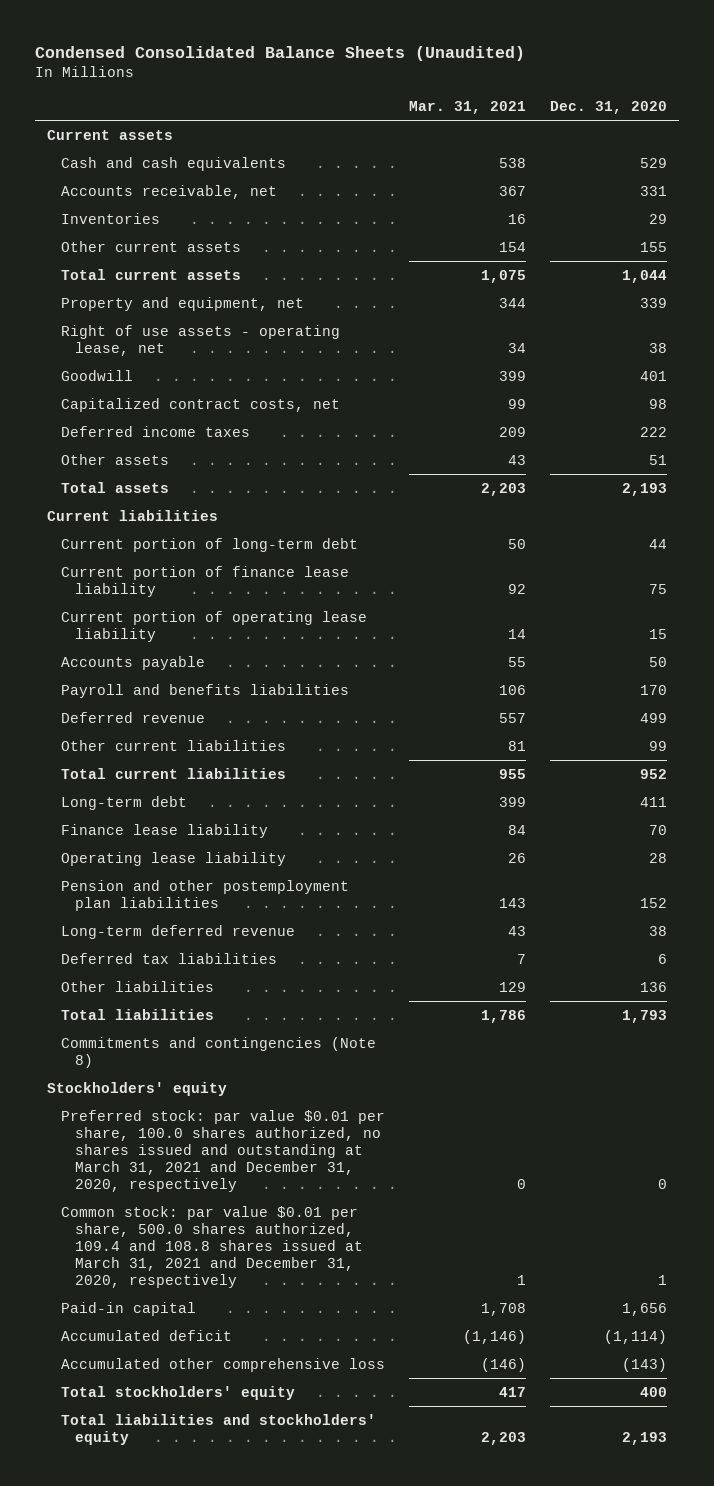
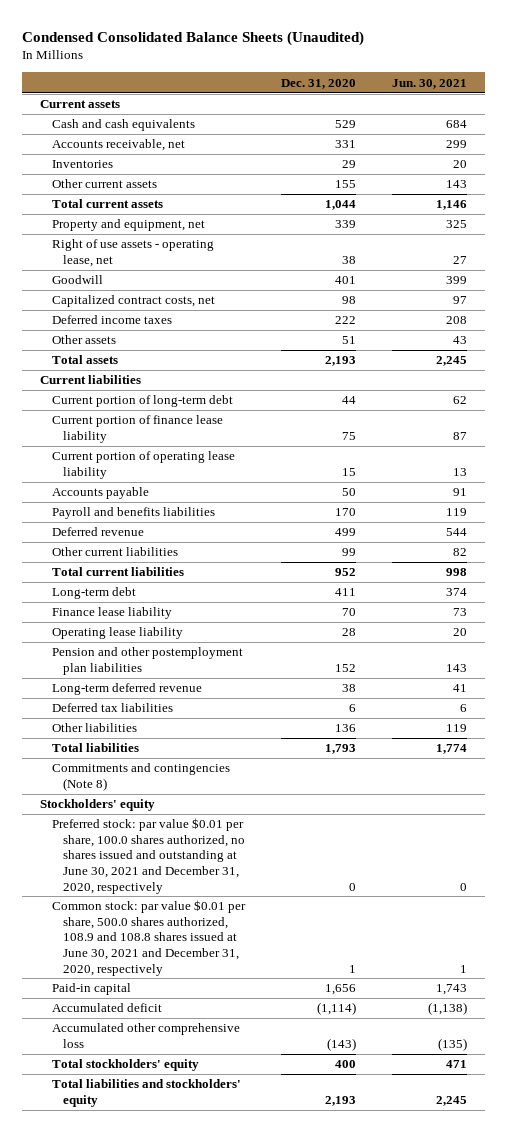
[408,100,526,114] Mar. 31, 2021 -> none
none -> [392,78,468,89] Jun. 30, 2021
[61,1109,386,1193] Preferred stock: par value $0.01 per share, 100.0 shares authorized, no shares issued and outstanding at March 31, 2021 and December 31, 2020, respectively -> [51,818,246,894] Preferred stock: par value $0.01 per share, 100.0 shares authorized, no shares issued and outstanding at June 30, 2021 and December 31, 2020, respectively
[61,1205,363,1289] Common stock: par value $0.01 per share, 500.0 shares authorized, 109.4 and 108.8 shares issued at March 31, 2021 and December 31, 2020, respectively -> [51,900,246,976] Common stock: par value $0.01 per share, 500.0 shares authorized, 108.9 and 108.8 shares issued at June 30, 2021 and December 31, 2020, respectively

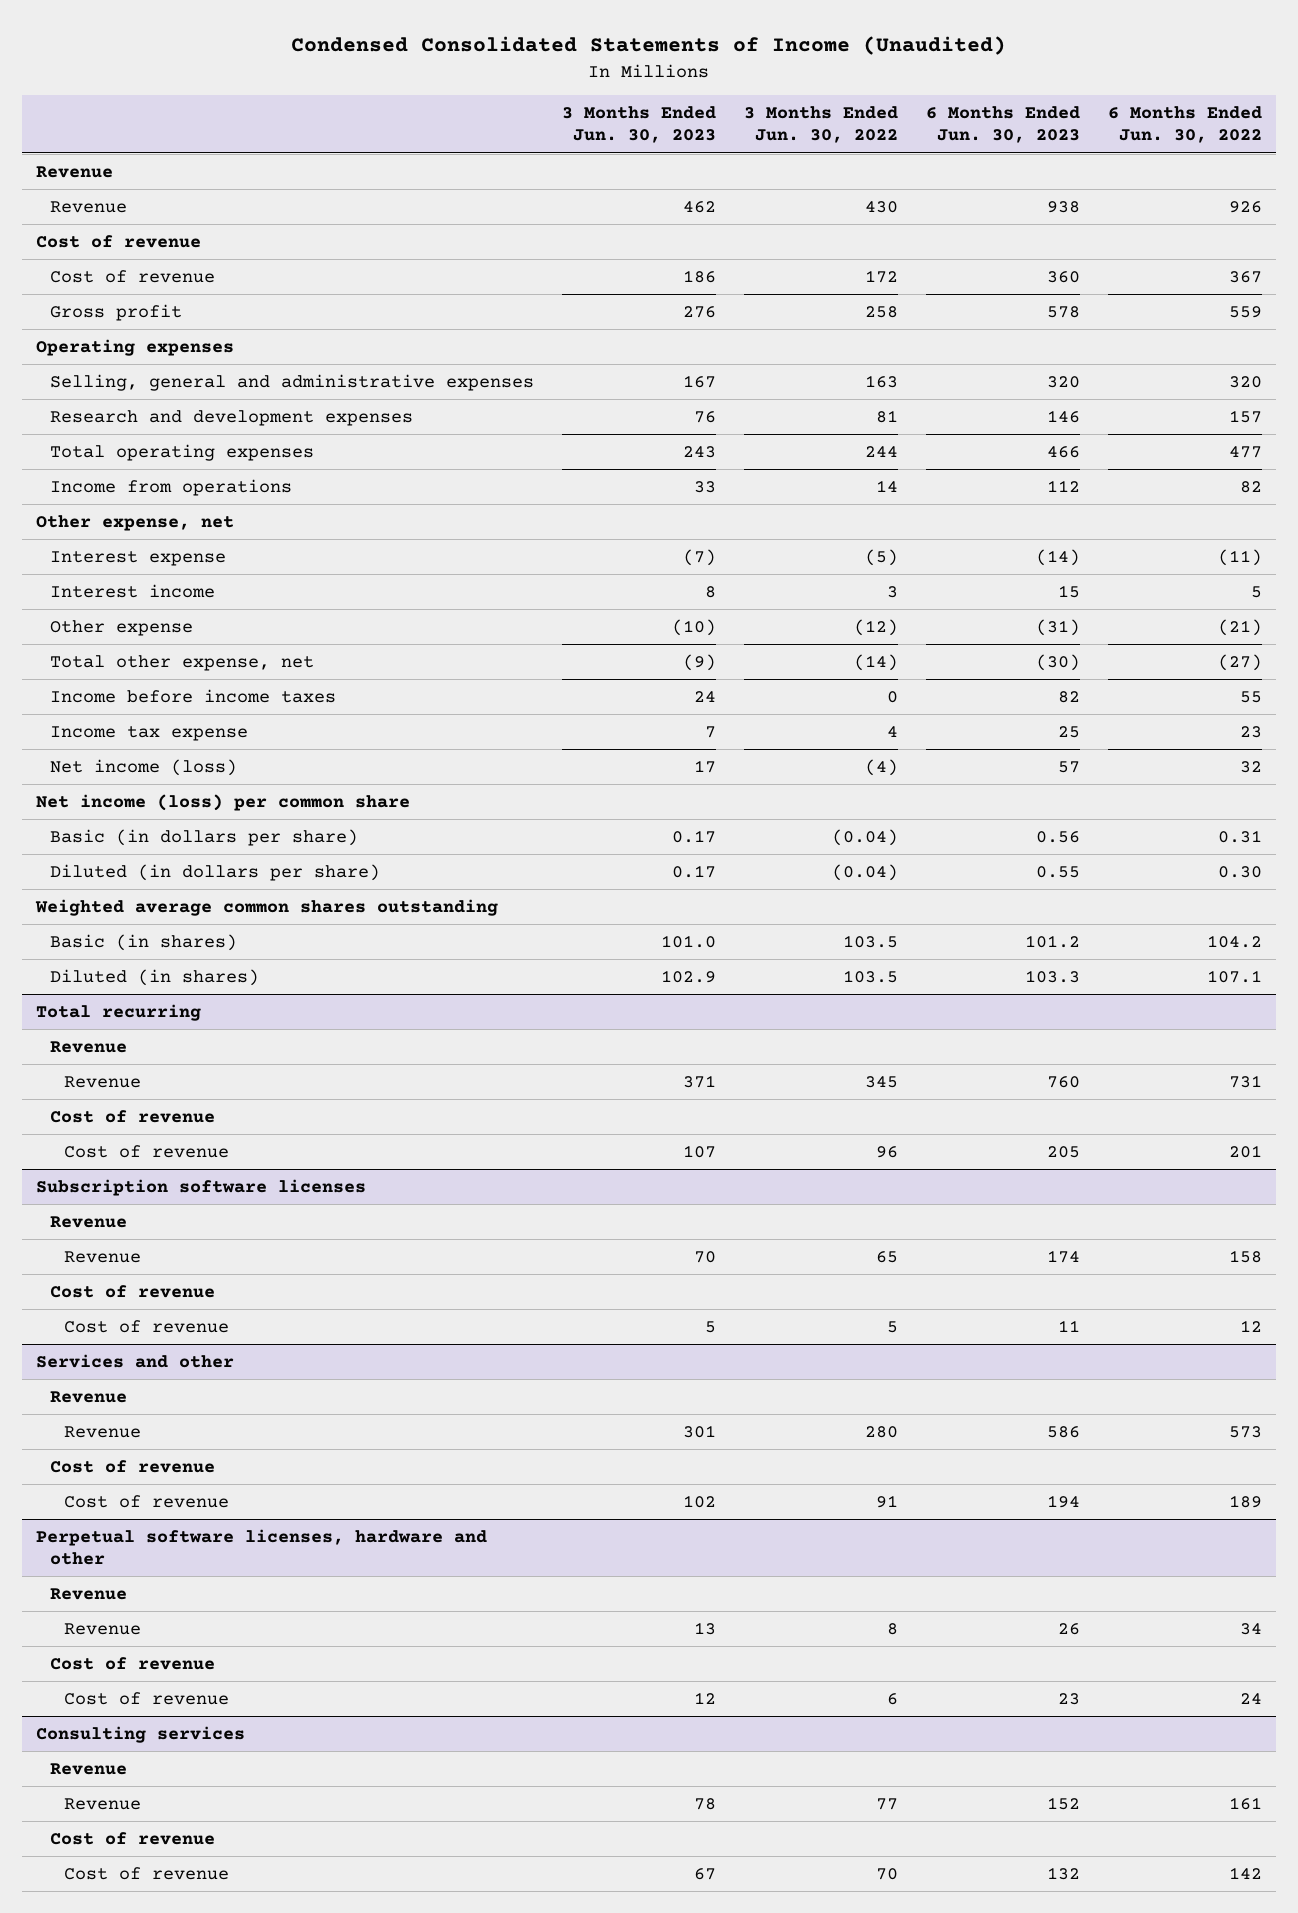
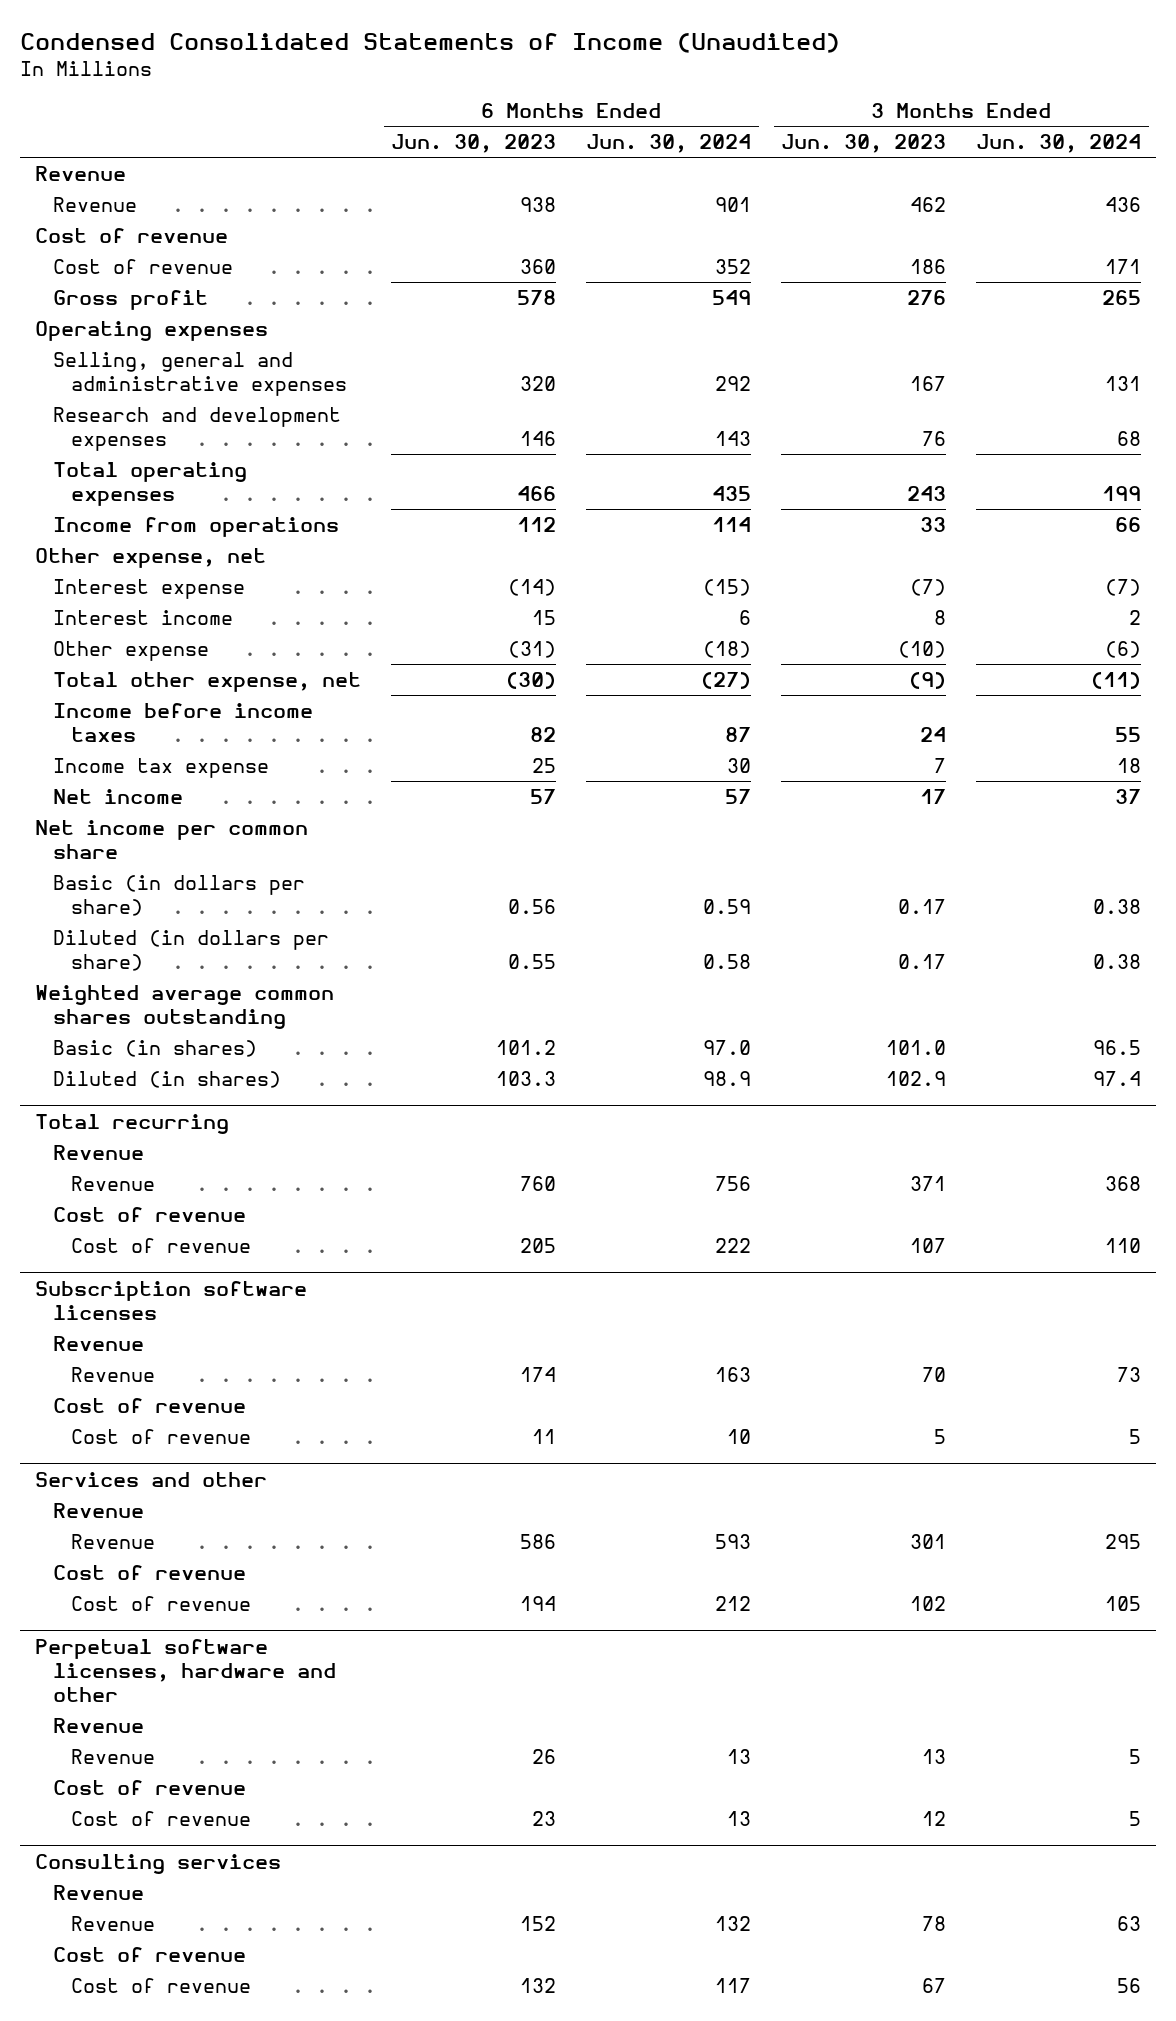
[743,106,898,144] 3 Months Ended Jun. 30, 2022 -> none
[1107,106,1262,144] 6 Months Ended Jun. 30, 2022 -> none
none -> [586,134,752,154] Jun. 30, 2024
none -> [976,134,1142,154] Jun. 30, 2024
[49,759,237,777] Net income (loss) -> [52,788,183,804] Net income
[36,794,411,812] Net income (loss) per common share -> [34,819,308,859] Net income per common share

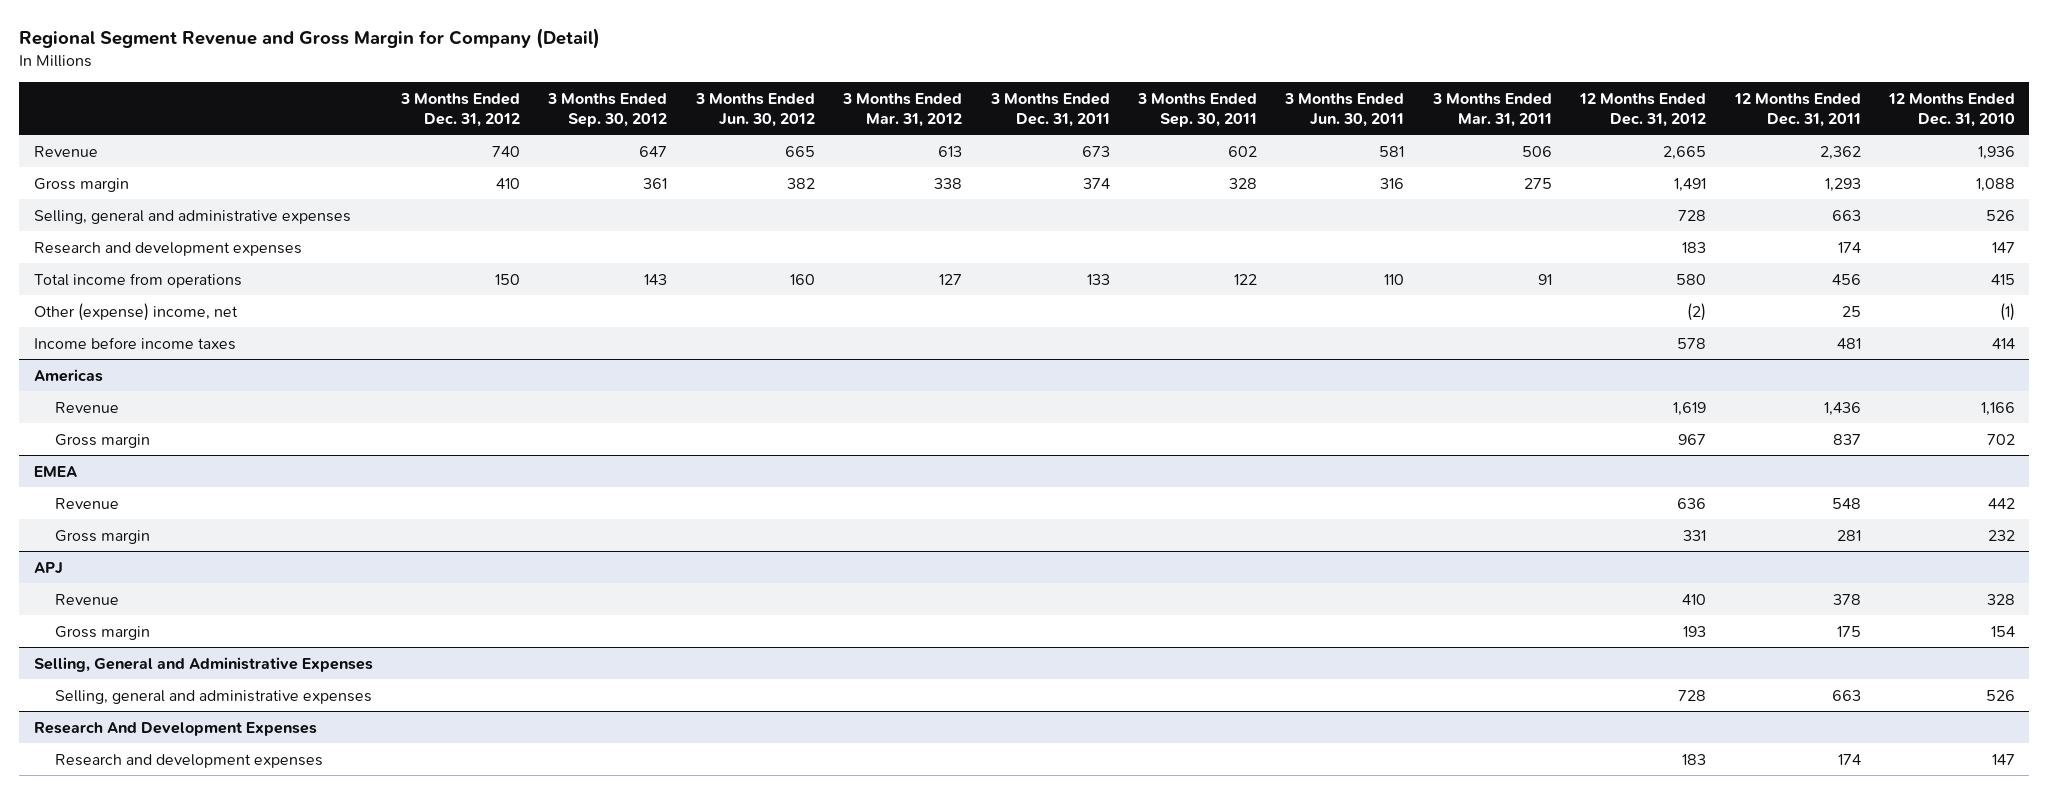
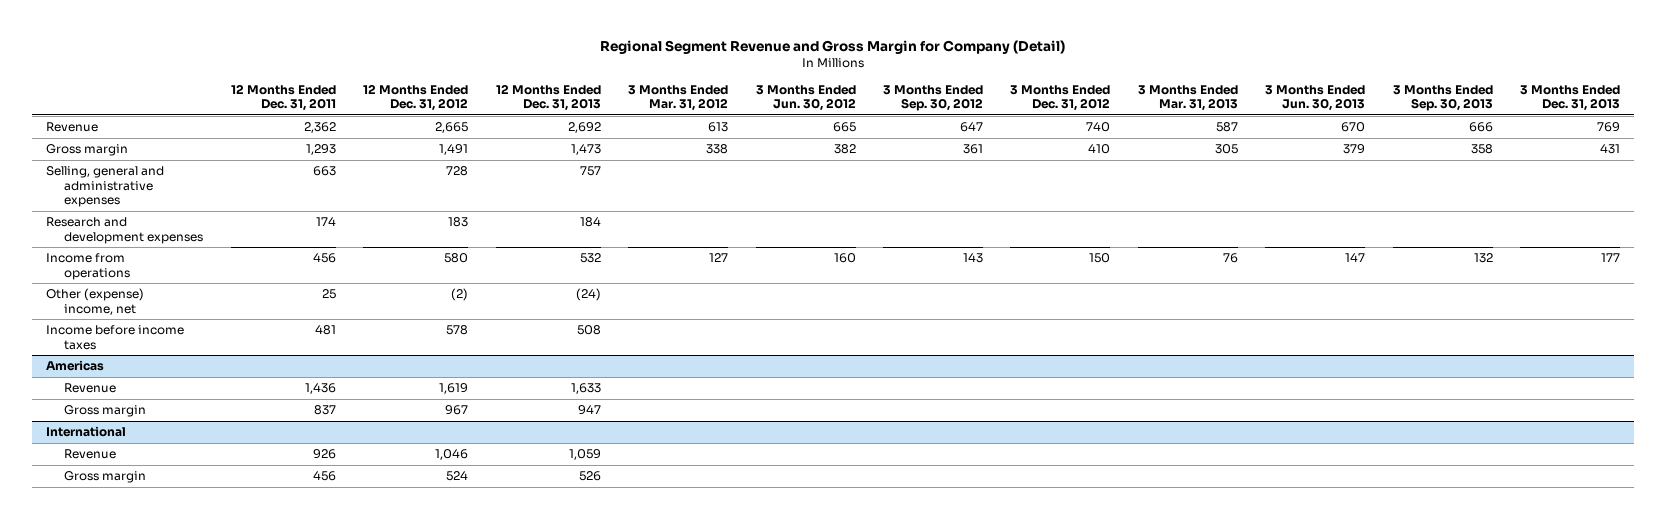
[989,92,1110,127] 3 Months Ended Dec. 31, 2011 -> none
[1136,92,1257,127] 3 Months Ended Sep. 30, 2011 -> none
[1284,92,1405,127] 3 Months Ended Jun. 30, 2011 -> none
[1431,92,1552,127] 3 Months Ended Mar. 31, 2011 -> none
[1887,92,2015,127] 12 Months Ended Dec. 31, 2010 -> none
none -> [495,83,601,112] 12 Months Ended Dec. 31, 2013
none -> [1137,84,1238,112] 3 Months Ended Mar. 31, 2013
none -> [1265,84,1366,112] 3 Months Ended Jun. 30, 2013
none -> [1392,84,1493,112] 3 Months Ended Sep. 30, 2013
none -> [1520,84,1621,112] 3 Months Ended Dec. 31, 2013
[33,272,242,288] Total income from operations -> [45,253,131,280] Income from operations
[33,465,77,477] EMEA -> none
[33,561,63,574] APJ -> none
[54,593,119,605] Revenue -> none
[54,625,150,640] Gross margin -> none
[33,656,373,672] Selling, General and Administrative Expenses -> none
[54,689,372,704] Selling, general and administrative expenses -> none
[33,721,317,736] Research And Development Expenses -> none
[54,753,323,768] Research and development expenses -> none
none -> [45,426,126,438] International
[1677,497,1707,509] 636 -> [435,449,469,461] 1,046
[1831,497,1861,509] 548 -> [312,449,336,460] 926
[1683,529,1707,541] 331 -> [446,471,469,482] 524
[1836,529,1861,541] 281 -> [312,471,336,482] 456

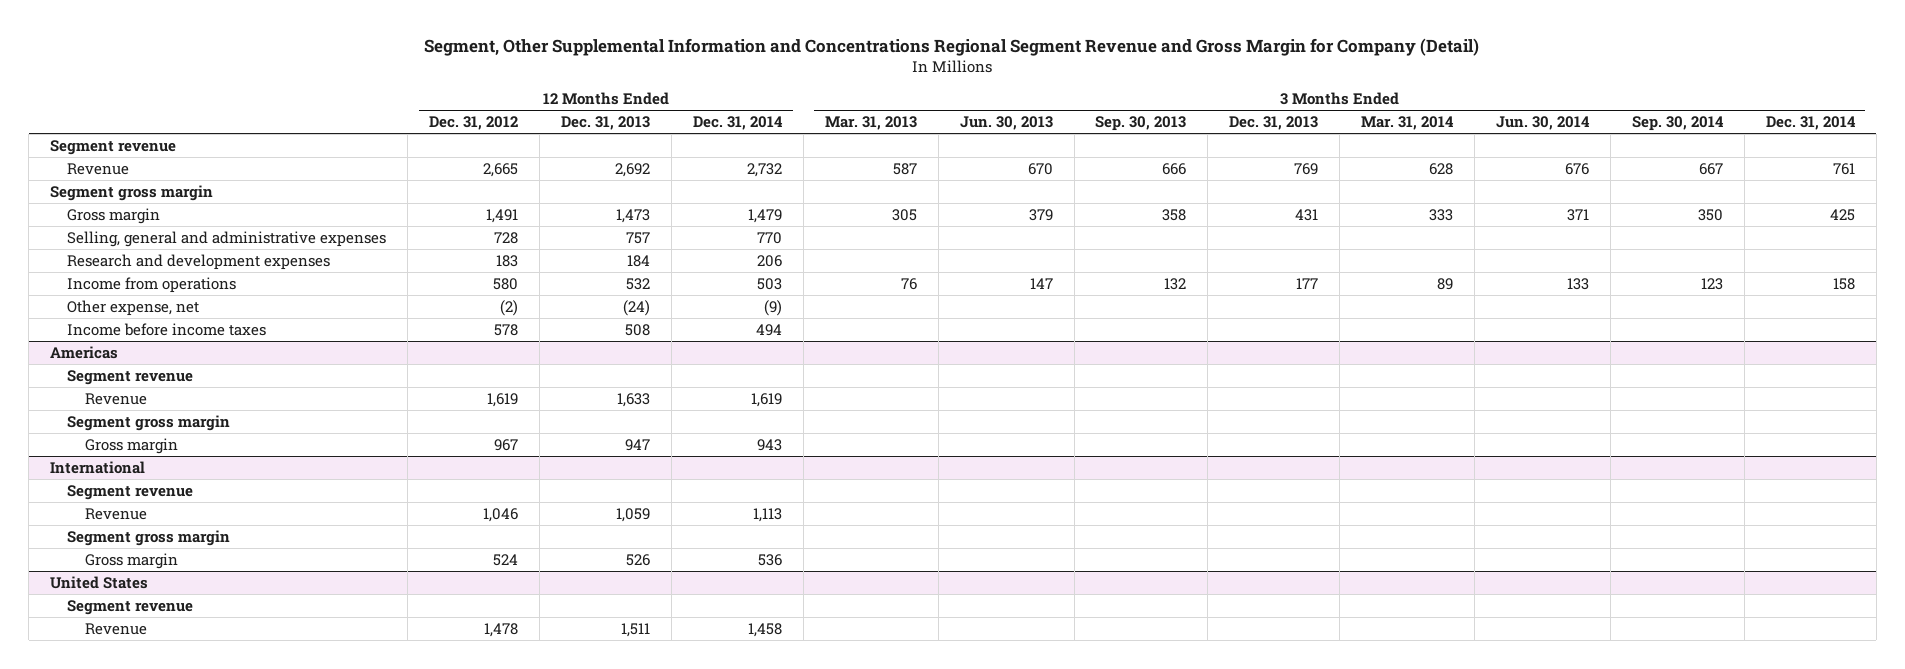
[599,39,1065,54] Regional Segment Revenue and Gross Margin for Company (Detail) -> [424,37,1480,56] Segment, Other Supplemental Information and Concentrations Regional Segment Revenue and Gross Margin for Company (Detail)
[230,83,336,112] 12 Months Ended Dec. 31, 2011 -> none
[628,84,729,112] 3 Months Ended Mar. 31, 2012 -> none
[755,84,856,112] 3 Months Ended Jun. 30, 2012 -> none
[883,84,984,112] 3 Months Ended Sep. 30, 2012 -> none
[1010,84,1111,112] 3 Months Ended Dec. 31, 2012 -> none
none -> [692,116,783,131] Dec. 31, 2014
none -> [1361,116,1455,131] Mar. 31, 2014
none -> [1496,116,1591,131] Jun. 30, 2014
none -> [1631,116,1724,132] Sep. 30, 2014
none -> [1765,116,1856,131] Dec. 31, 2014
none -> [50,139,177,155] Segment revenue
none -> [50,184,214,201] Segment gross margin
[45,288,144,315] Other (expense) income, net -> [67,299,200,316] Other expense, net
none -> [67,369,194,385] Segment revenue
none -> [67,414,231,431] Segment gross margin
none -> [67,484,194,500] Segment revenue
none -> [67,529,231,546] Segment gross margin
none -> [50,575,149,589] United States
none -> [67,599,194,615] Segment revenue
none -> [84,622,147,635] Revenue

